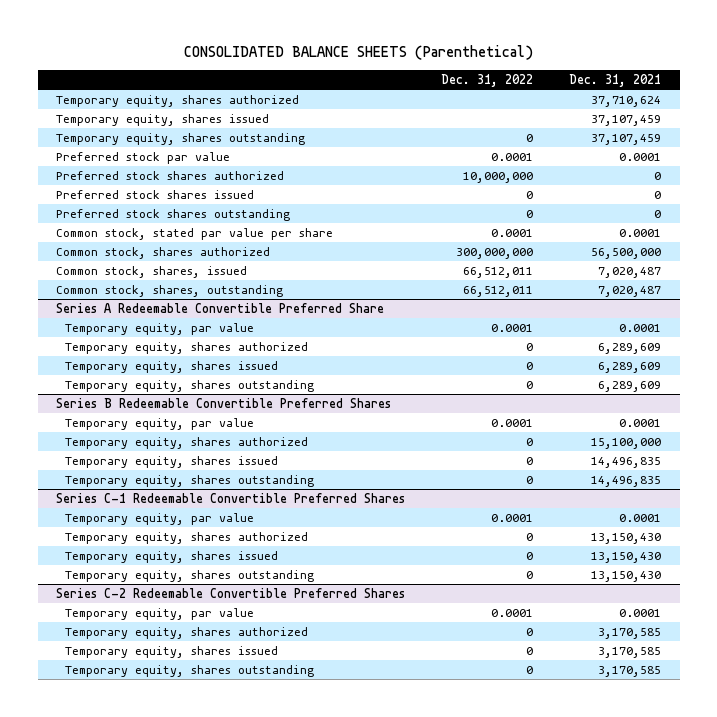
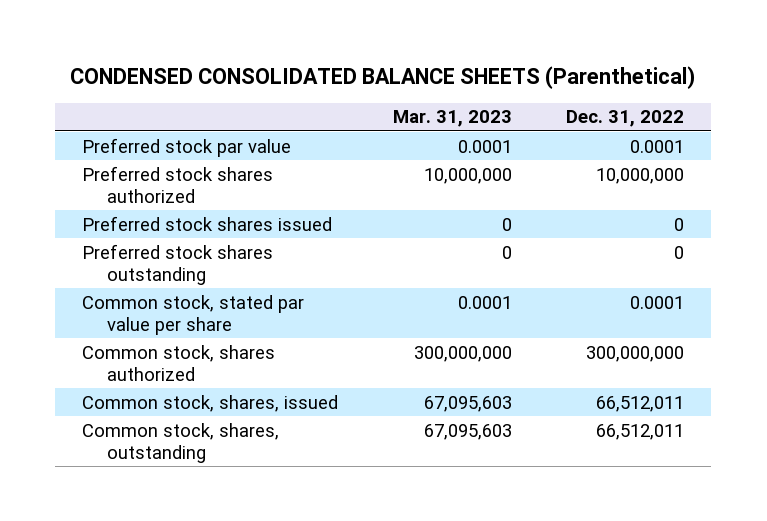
[183,45,533,61] CONSOLIDATED BALANCE SHEETS (Parenthetical) -> [70,66,696,90] CONDENSED CONSOLIDATED BALANCE SHEETS (Parenthetical)
[569,73,662,87] Dec. 31, 2021 -> none
none -> [392,110,512,128] Mar. 31, 2023
[55,94,299,107] Temporary equity, shares authorized -> none
[55,113,269,126] Temporary equity, shares issued -> none
[55,132,305,145] Temporary equity, shares outstanding -> none
[55,302,384,313] Series A Redeemable Convertible Preferred Share -> none
[65,322,255,335] Temporary equity, par value -> none
[65,341,309,354] Temporary equity, shares authorized -> none
[65,360,279,373] Temporary equity, shares issued -> none
[65,379,315,392] Temporary equity, shares outstanding -> none
[55,397,391,408] Series B Redeemable Convertible Preferred Shares -> none
[65,417,255,430] Temporary equity, par value -> none
[65,436,309,449] Temporary equity, shares authorized -> none
[65,455,279,468] Temporary equity, shares issued -> none
[65,474,315,487] Temporary equity, shares outstanding -> none
[55,492,405,503] Series C-1 Redeemable Convertible Preferred Shares -> none
[65,512,255,525] Temporary equity, par value -> none
[65,531,309,544] Temporary equity, shares authorized -> none
[65,550,279,563] Temporary equity, shares issued -> none
[65,569,315,582] Temporary equity, shares outstanding -> none
[55,587,405,598] Series C-2 Redeemable Convertible Preferred Shares -> none
[65,607,255,620] Temporary equity, par value -> none
[65,626,309,639] Temporary equity, shares authorized -> none
[65,645,279,658] Temporary equity, shares issued -> none
[65,664,315,677] Temporary equity, shares outstanding -> none

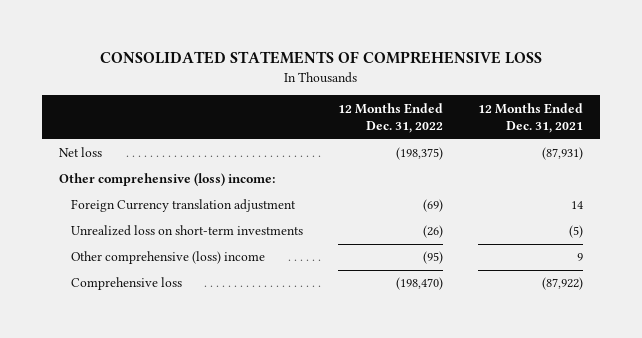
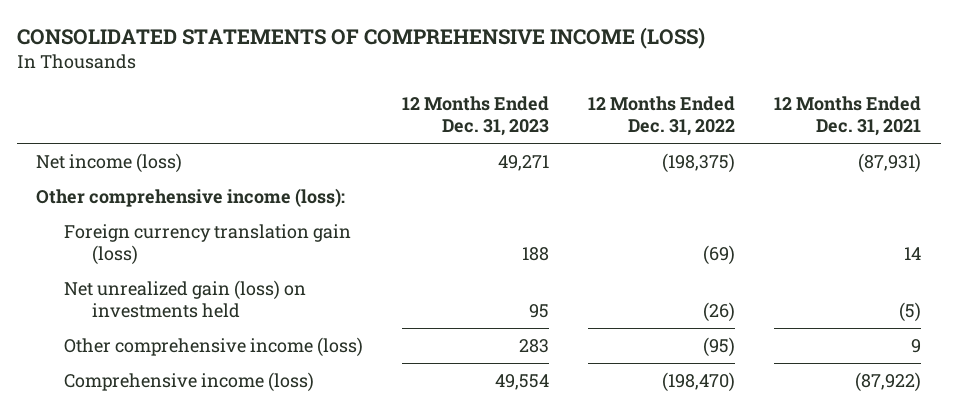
[99,51,542,65] CONSOLIDATED STATEMENTS OF COMPREHENSIVE LOSS -> [16,27,705,50] CONSOLIDATED STATEMENTS OF COMPREHENSIVE INCOME (LOSS)
none -> [402,96,550,137] 12 Months Ended Dec. 31, 2023
[59,147,103,158] Net loss -> [36,152,183,173] Net income (loss)
[59,173,276,187] Other comprehensive (loss) income: -> [36,187,346,207] Other comprehensive income (loss):
[71,199,297,213] Foreign Currency translation adjustment -> [64,223,352,266] Foreign currency translation gain (loss)
[71,225,304,237] Unrealized loss on short-term investments -> [64,279,307,319] Net unrealized gain (loss) on investments held
[71,251,266,265] Other comprehensive (loss) income -> [64,336,364,357] Other comprehensive income (loss)
[71,277,183,291] Comprehensive loss -> [64,371,315,392] Comprehensive income (loss)

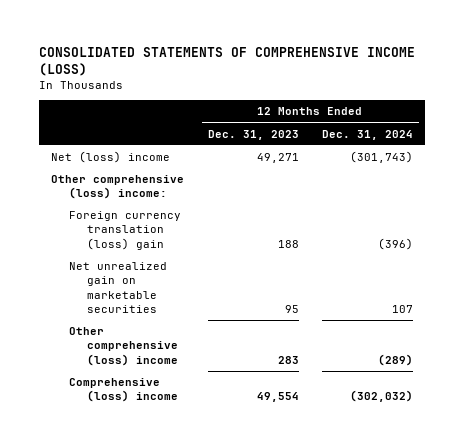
[588,96,736,137] 12 Months Ended Dec. 31, 2022 -> none
[774,96,922,137] 12 Months Ended Dec. 31, 2021 -> none
none -> [322,129,414,140] Dec. 31, 2024
[64,279,307,319] Net unrealized gain (loss) on investments held -> none
[36,152,183,173] Net income (loss) -> [50,151,170,164] Net (loss) income
[36,187,346,207] Other comprehensive income (loss): -> [50,175,184,200] Other comprehensive (loss) income:
[64,223,352,266] Foreign currency translation gain (loss) -> [68,211,181,250] Foreign currency translation (loss) gain
none -> [68,262,167,313] Net unrealized gain on marketable securities
[64,336,364,357] Other comprehensive income (loss) -> [68,327,178,366] Other comprehensive (loss) income
[64,371,315,392] Comprehensive income (loss) -> [68,378,178,403] Comprehensive (loss) income

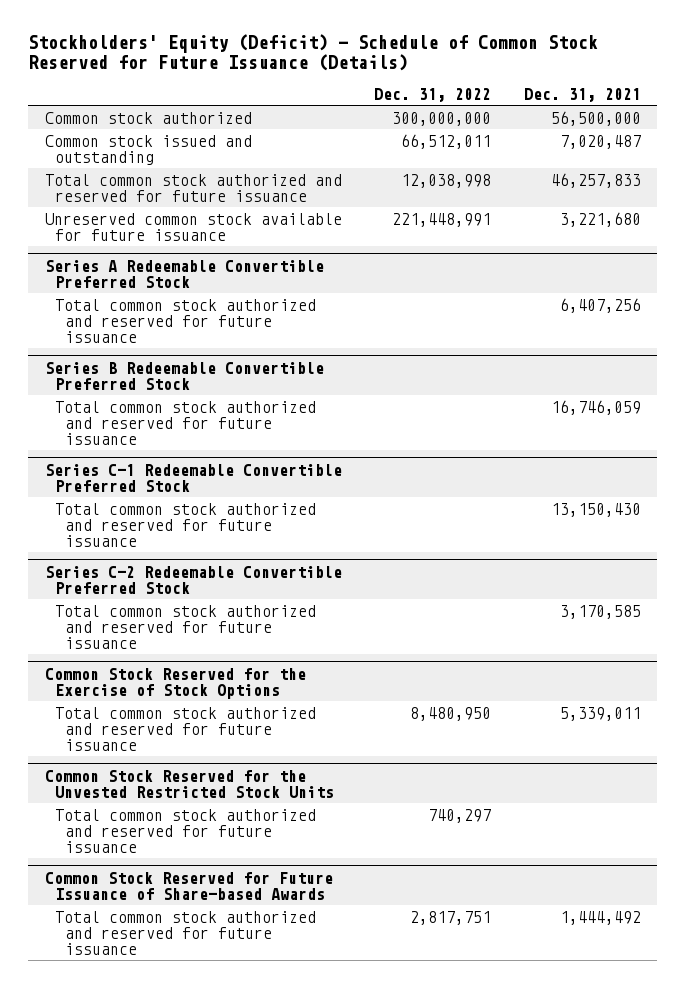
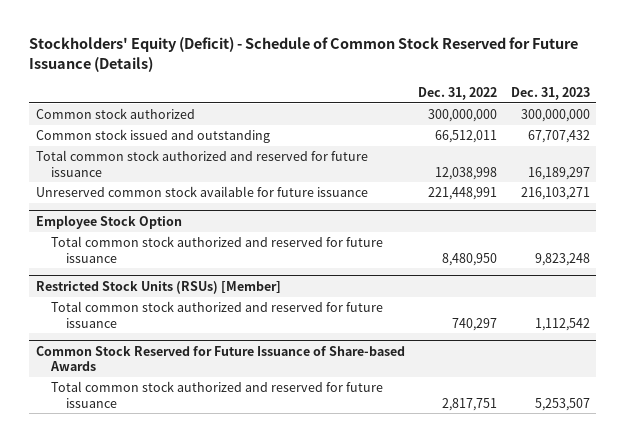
[524,88,642,103] Dec. 31, 2021 -> none
none -> [510,86,590,100] Dec. 31, 2023
[44,259,324,288] Series A Redeemable Convertible Preferred Stock -> none
[54,298,316,343] Total common stock authorized and reserved for future issuance -> none
[44,361,324,390] Series B Redeemable Convertible Preferred Stock -> none
[54,400,316,445] Total common stock authorized and reserved for future issuance -> none
[44,463,342,492] Series C-1 Redeemable Convertible Preferred Stock -> none
[54,502,316,547] Total common stock authorized and reserved for future issuance -> none
[44,565,342,594] Series C-2 Redeemable Convertible Preferred Stock -> none
[54,604,316,649] Total common stock authorized and reserved for future issuance -> none
[44,667,306,699] Common Stock Reserved for the Exercise of Stock Options -> [36,214,183,229] Employee Stock Option
[44,769,334,798] Common Stock Reserved for the Unvested Restricted Stock Units -> [36,280,282,294] Restricted Stock Units (RSUs) [Member]

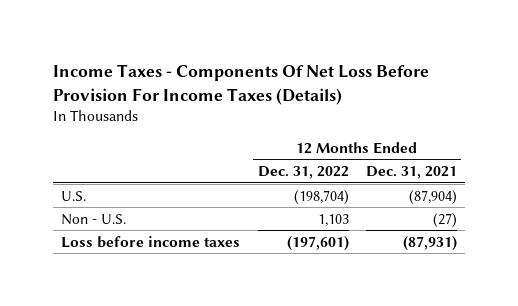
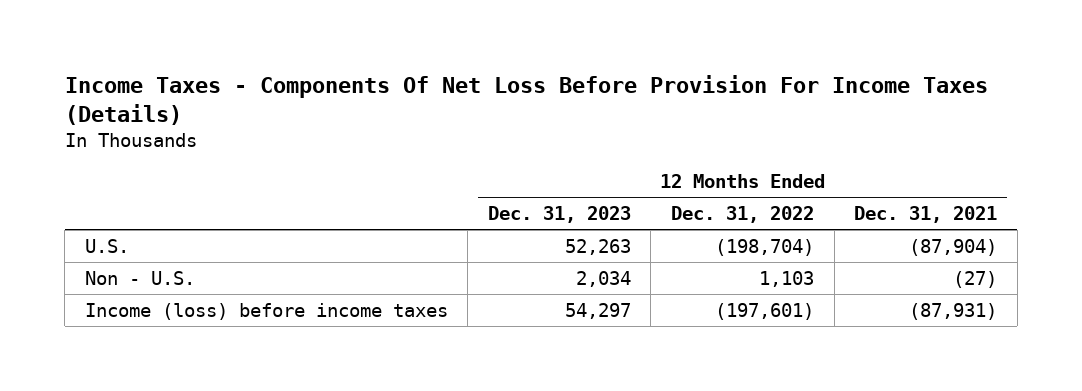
none -> [487,206,631,224] Dec. 31, 2023
[61,235,241,248] Loss before income taxes -> [84,302,448,320] Income (loss) before income taxes

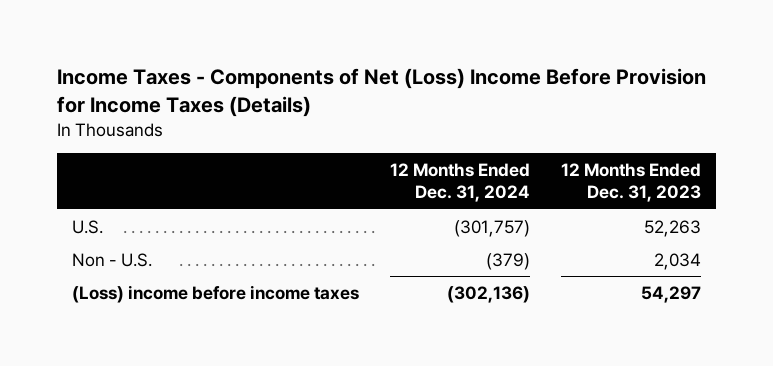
[64,75,988,126] Income Taxes - Components Of Net Loss Before Provision For Income Taxes (Details) -> [56,68,706,117] Income Taxes - Components of Net (Loss) Income Before Provision for Income Taxes (Details)
[671,206,815,224] Dec. 31, 2022 -> none
[854,206,998,224] Dec. 31, 2021 -> none
none -> [390,162,531,203] 12 Months Ended Dec. 31, 2024
[84,302,448,320] Income (loss) before income taxes -> [72,284,360,303] (Loss) income before income taxes

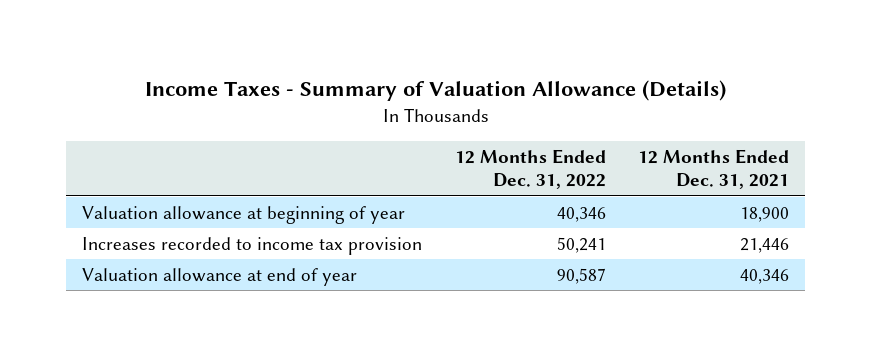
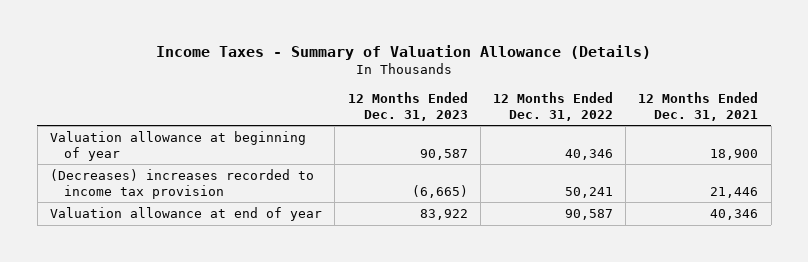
none -> [347,91,468,121] 12 Months Ended Dec. 31, 2023
[82,236,423,255] Increases recorded to income tax provision -> [50,168,315,199] (Decreases) increases recorded to income tax provision

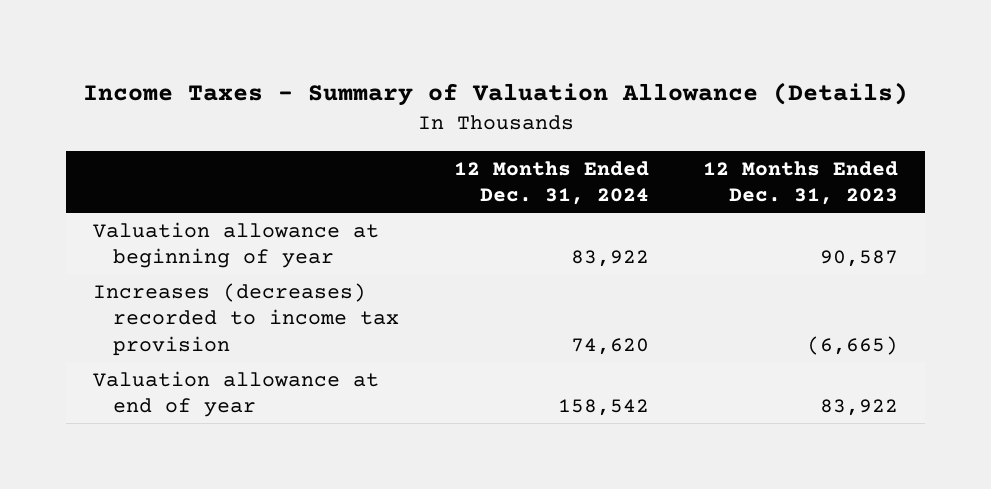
[492,91,613,121] 12 Months Ended Dec. 31, 2022 -> none
[638,91,759,121] 12 Months Ended Dec. 31, 2021 -> none
none -> [453,160,649,206] 12 Months Ended Dec. 31, 2024
[50,168,315,199] (Decreases) increases recorded to income tax provision -> [93,282,400,356] Increases (decreases) recorded to income tax provision

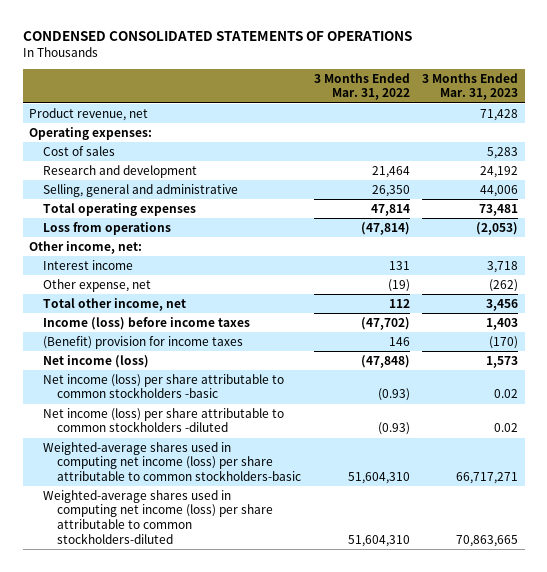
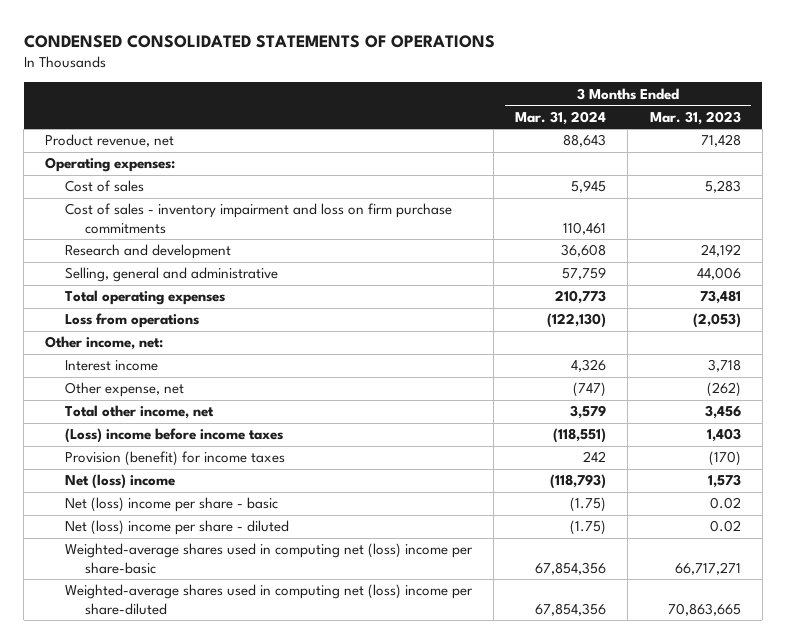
[313,72,410,101] 3 Months Ended Mar. 31, 2022 -> none
none -> [515,110,607,125] Mar. 31, 2024
none -> [65,203,453,234] Cost of sales - inventory impairment and loss on firm purchase commitments
[43,316,251,330] Income (loss) before income taxes -> [65,428,284,444] (Loss) income before income taxes
[43,335,244,349] (Benefit) provision for income taxes -> [65,451,286,467] Provision (benefit) for income taxes
[43,354,150,368] Net income (loss) -> [65,474,176,490] Net (loss) income
[43,373,285,399] Net income (loss) per share attributable to common stockholders -basic -> [65,497,279,513] Net (loss) income per share - basic
[43,407,285,433] Net income (loss) per share attributable to common stockholders -diluted -> [65,520,290,536] Net (loss) income per share - diluted
[43,441,302,482] Weighted-average shares used in computing net income (loss) per share attributable to common stockholders-basic -> [65,543,474,574] Weighted-average shares used in computing net (loss) income per share-basic
[43,489,274,544] Weighted-average shares used in computing net income (loss) per share attributable to common stockholders-diluted -> [65,584,474,615] Weighted-average shares used in computing net (loss) income per share-diluted

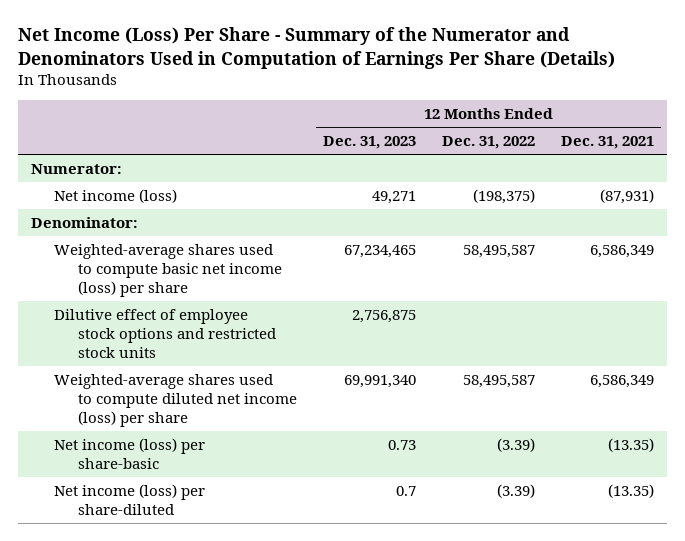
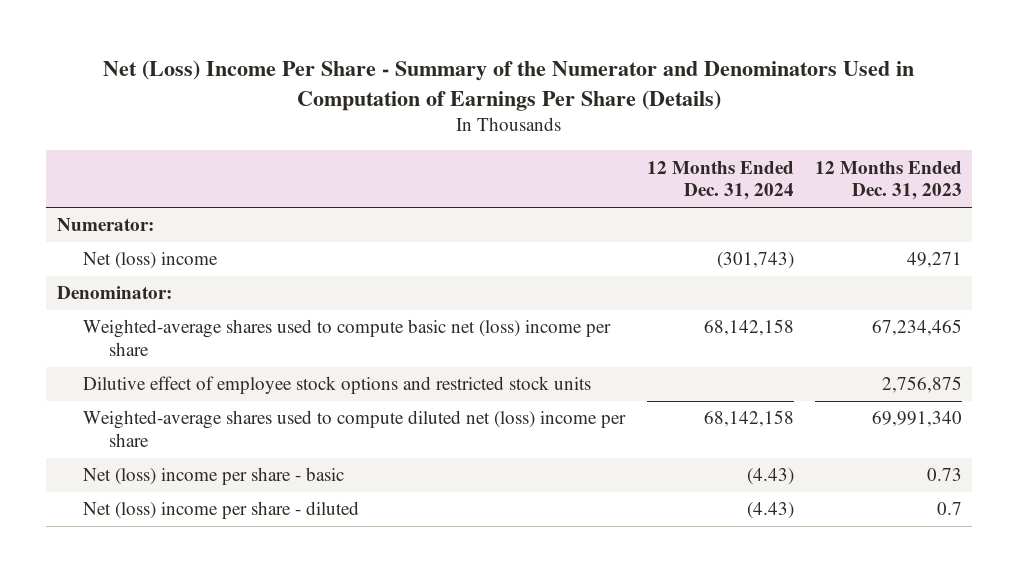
[17,27,615,69] Net Income (Loss) Per Share - Summary of the Numerator and Denominators Used in Computation of Earnings Per Share (Details) -> [103,60,915,111] Net (Loss) Income Per Share - Summary of the Numerator and Denominators Used in Computation of Earnings Per Share (Details)
[442,136,536,150] Dec. 31, 2022 -> none
[561,136,655,150] Dec. 31, 2021 -> none
none -> [646,160,794,201] 12 Months Ended Dec. 31, 2024
[54,188,178,203] Net income (loss) -> [83,252,219,270] Net (loss) income
[54,243,282,297] Weighted-average shares used to compute basic net income (loss) per share -> [83,319,612,356] Weighted-average shares used to compute basic net (loss) income per share
[54,373,297,427] Weighted-average shares used to compute diluted net income (loss) per share -> [83,410,627,447] Weighted-average shares used to compute diluted net (loss) income per share
[54,437,206,469] Net income (loss) per share-basic -> [83,467,345,486] Net (loss) income per share - basic
[54,483,206,515] Net income (loss) per share-diluted -> [83,501,360,520] Net (loss) income per share - diluted

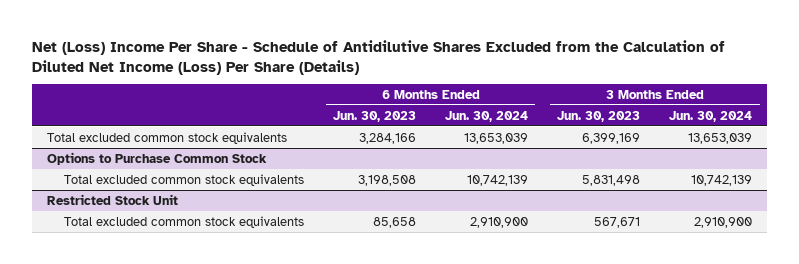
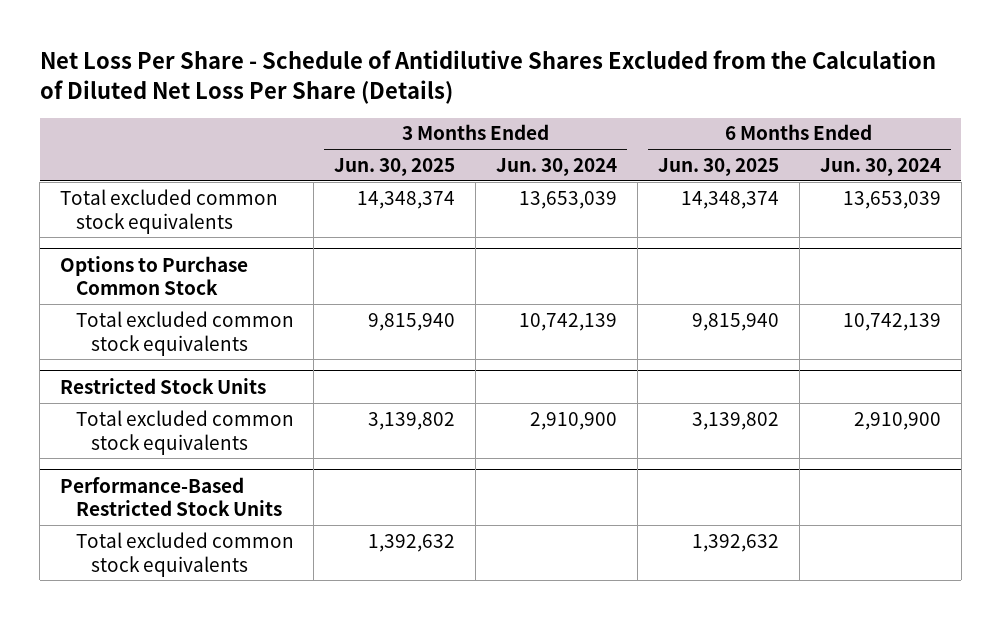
[32,39,726,75] Net (Loss) Income Per Share - Schedule of Antidilutive Shares Excluded from the Calculation of Diluted Net Income (Loss) Per Share (Details) -> [39,50,936,104] Net Loss Per Share - Schedule of Antidilutive Shares Excluded from the Calculation of Diluted Net Loss Per Share (Details)
[332,110,416,122] Jun. 30, 2023 -> none
[557,110,641,122] Jun. 30, 2023 -> none
none -> [334,158,456,177] Jun. 30, 2025
none -> [657,158,779,177] Jun. 30, 2025
[46,193,178,205] Restricted Stock Unit -> [60,377,267,394] Restricted Stock Units
none -> [60,476,282,517] Performance-Based Restricted Stock Units
none -> [75,531,294,577] Total excluded common stock equivalents

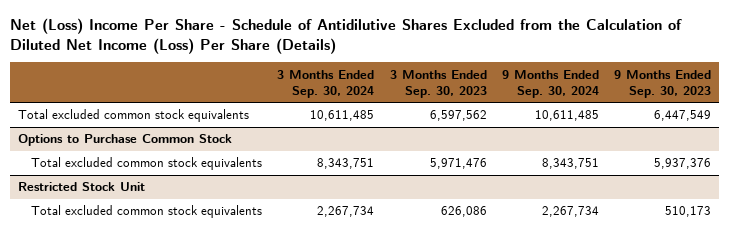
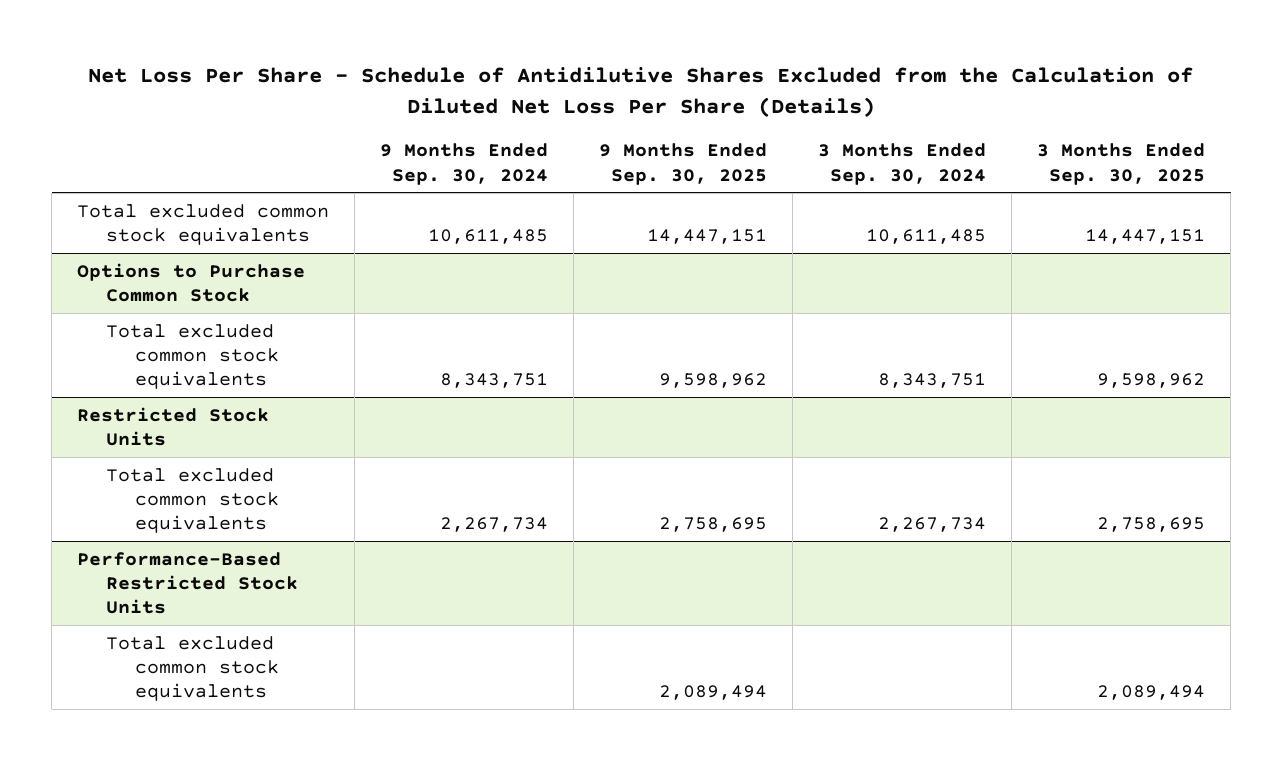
[10,17,683,54] Net (Loss) Income Per Share - Schedule of Antidilutive Shares Excluded from the Calculation of Diluted Net Income (Loss) Per Share (Details) -> [88,67,1194,118] Net Loss Per Share - Schedule of Antidilutive Shares Excluded from the Calculation of Diluted Net Loss Per Share (Details)
[389,69,487,99] 3 Months Ended Sep. 30, 2023 -> none
[614,69,712,99] 9 Months Ended Sep. 30, 2023 -> none
none -> [599,143,768,185] 9 Months Ended Sep. 30, 2025
none -> [1037,143,1206,185] 3 Months Ended Sep. 30, 2025
[17,182,145,192] Restricted Stock Unit -> [77,406,270,446] Restricted Stock Units
none -> [77,551,299,614] Performance-Based Restricted Stock Units
none -> [106,635,279,701] Total excluded common stock equivalents

